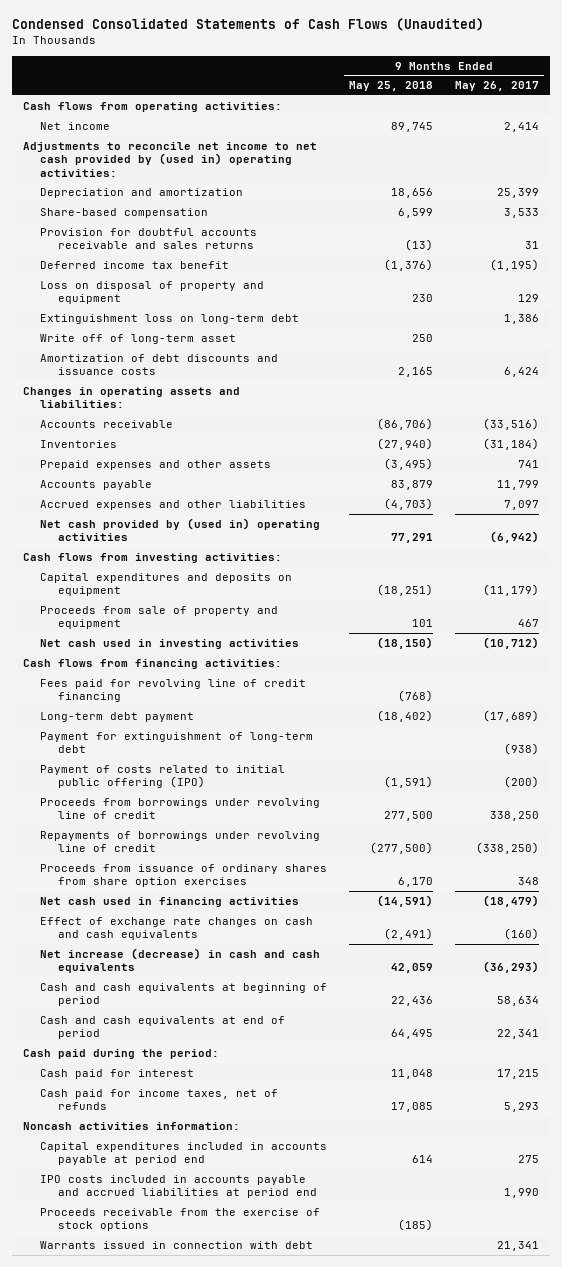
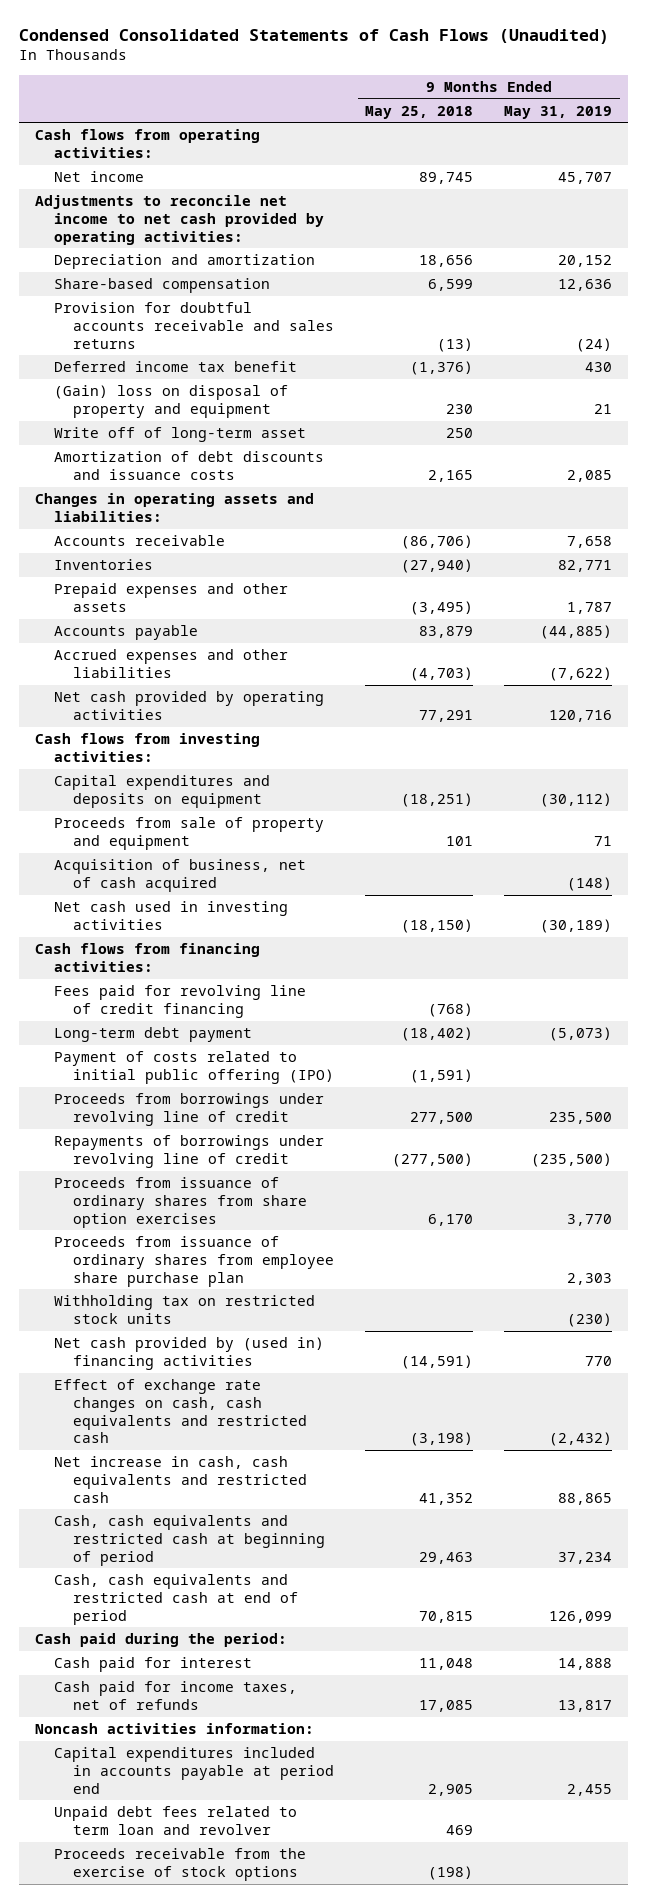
[454,81,539,92] May 26, 2017 -> none
none -> [504,105,613,119] May 31, 2019
[22,141,317,177] Adjustments to reconcile net income to net cash provided by (used in) operating activities: -> [34,195,324,245] Adjustments to reconcile net income to net cash provided by operating activities:
[40,313,300,324] Extinguishment loss on long-term debt -> none
[40,280,265,305] Loss on disposal of property and equipment -> [53,385,288,418] (Gain) loss on disposal of property and equipment
[40,517,321,542] Net cash provided by (used in) operating activities -> [53,691,324,720] Net cash provided by operating activities
none -> [53,859,306,892] Acquisition of business, net of cash acquired
[40,731,314,754] Payment for extinguishment of long-term debt -> none
none -> [53,1236,335,1287] Proceeds from issuance of ordinary shares from employee share purchase plan
none -> [53,1295,315,1324] Withholding tax on restricted stock units
[40,896,300,907] Net cash used in financing activities -> [53,1337,324,1370] Net cash provided by (used in) financing activities
[40,916,314,941] Effect of exchange rate changes on cash and cash equivalents -> [53,1379,308,1444] Effect of exchange rate changes on cash, cash equivalents and restricted cash
[384,928,434,941] (2,491) -> [410,1432,474,1447] (3,198)
[40,947,321,974] Net increase (decrease) in cash and cash equivalents -> [53,1456,308,1503] Net increase in cash, cash equivalents and restricted cash
[391,963,434,974] 42,059 -> [419,1492,474,1505] 41,352
[40,982,328,1007] Cash and cash equivalents at beginning of period -> [53,1515,326,1566] Cash, cash equivalents and restricted cash at beginning of period
[391,996,434,1007] 22,436 -> [419,1551,474,1564] 29,463
[40,1015,286,1040] Cash and cash equivalents at end of period -> [53,1574,299,1625] Cash, cash equivalents and restricted cash at end of period
[391,1029,434,1040] 64,495 -> [419,1610,474,1623] 70,815
[40,1174,317,1199] IPO costs included in accounts payable and accrued liabilities at period end -> none
[40,1240,314,1249] Warrants issued in connection with debt -> none
[412,1155,434,1164] 614 -> [428,1783,474,1796] 2,905
none -> [53,1806,297,1835] Unpaid debt fees related to term loan and revolver
[398,1219,434,1232] (185) -> [428,1865,474,1880] (198)

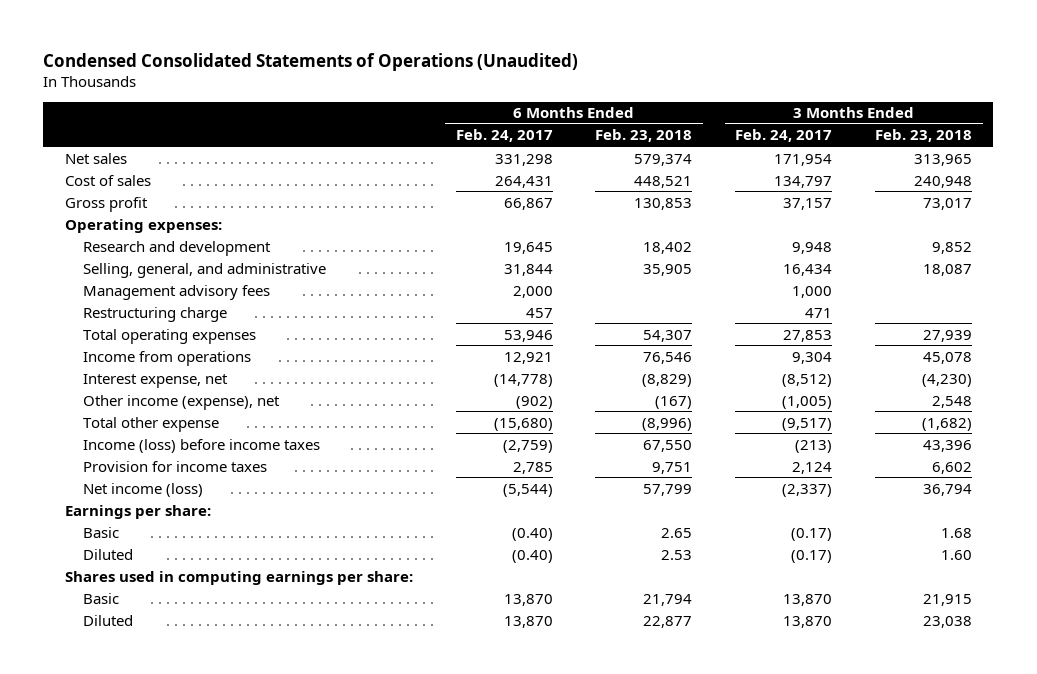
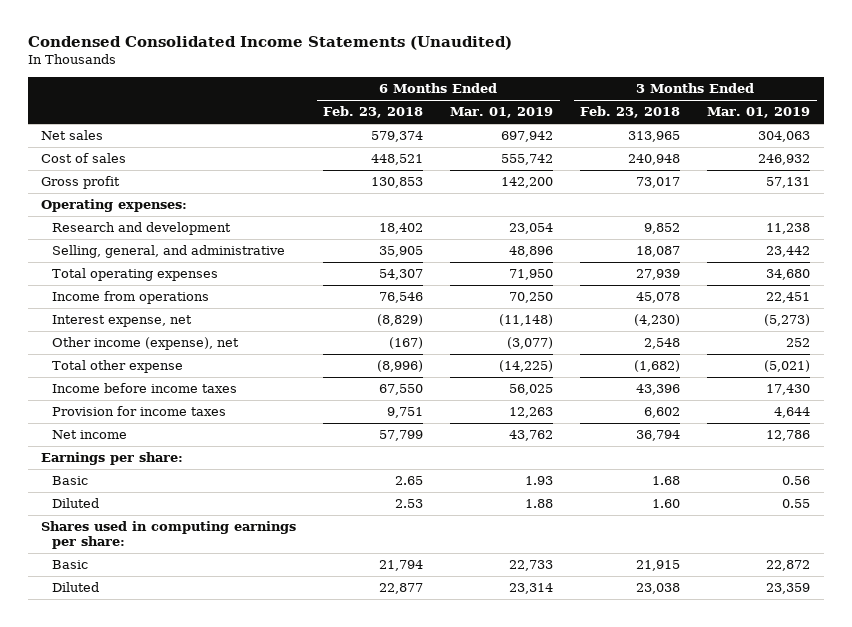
[43,52,579,71] Condensed Consolidated Statements of Operations (Unaudited) -> [27,36,512,51] Condensed Consolidated Income Statements (Unaudited)
[455,129,553,143] Feb. 24, 2017 -> none
[735,129,833,143] Feb. 24, 2017 -> none
none -> [450,107,554,119] Mar. 01, 2019
none -> [707,107,811,119] Mar. 01, 2019
[82,284,270,300] Management advisory fees -> none
[82,306,227,322] Restructuring charge -> none
[82,438,320,453] Income (loss) before income taxes -> [52,383,238,394] Income before income taxes
[82,482,203,497] Net income (loss) -> [52,430,128,440] Net income

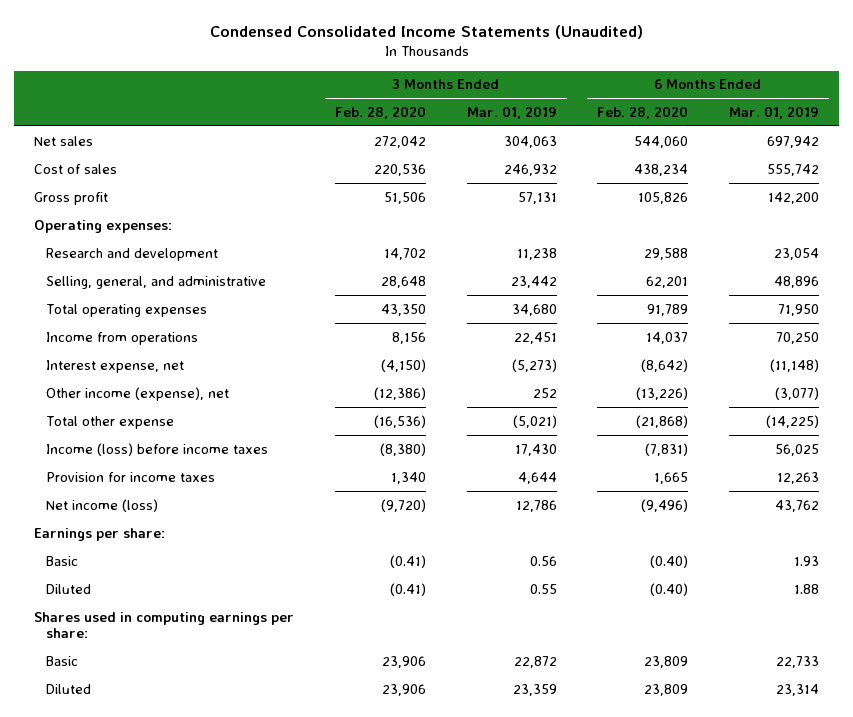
[323,106,424,119] Feb. 23, 2018 -> none
[580,106,681,119] Feb. 23, 2018 -> none
none -> [334,106,426,120] Feb. 28, 2020
none -> [597,106,689,120] Feb. 28, 2020
[52,383,238,394] Income before income taxes -> [46,442,269,456] Income (loss) before income taxes
[52,430,128,440] Net income -> [46,498,159,512] Net income (loss)

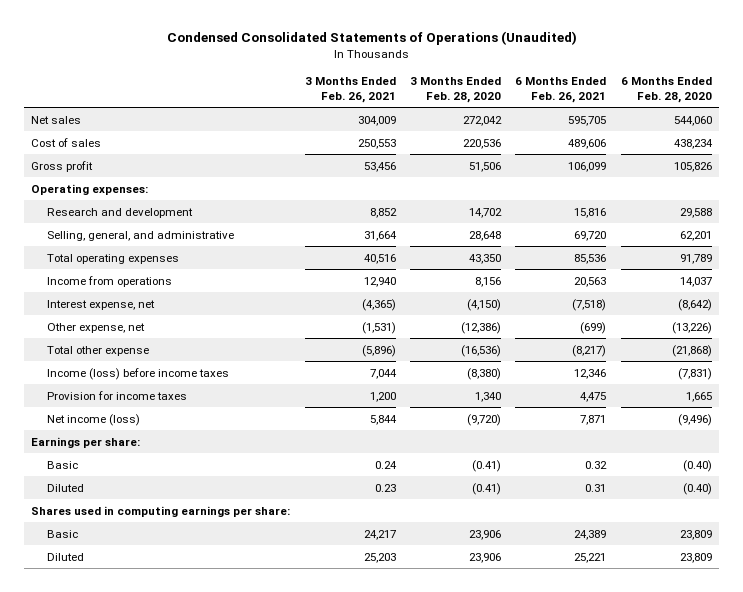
[209,24,643,39] Condensed Consolidated Income Statements (Unaudited) -> [166,31,577,46] Condensed Consolidated Statements of Operations (Unaudited)
[466,106,557,120] Mar. 01, 2019 -> none
[728,106,819,120] Mar. 01, 2019 -> none
none -> [304,77,396,103] 3 Months Ended Feb. 26, 2021
none -> [515,77,607,103] 6 Months Ended Feb. 26, 2021
[46,386,230,401] Other income (expense), net -> [46,322,145,333] Other expense, net

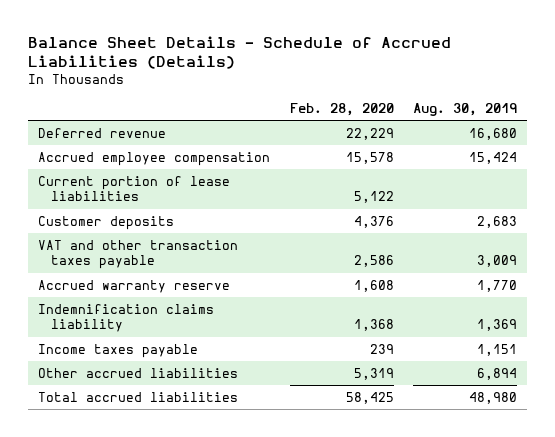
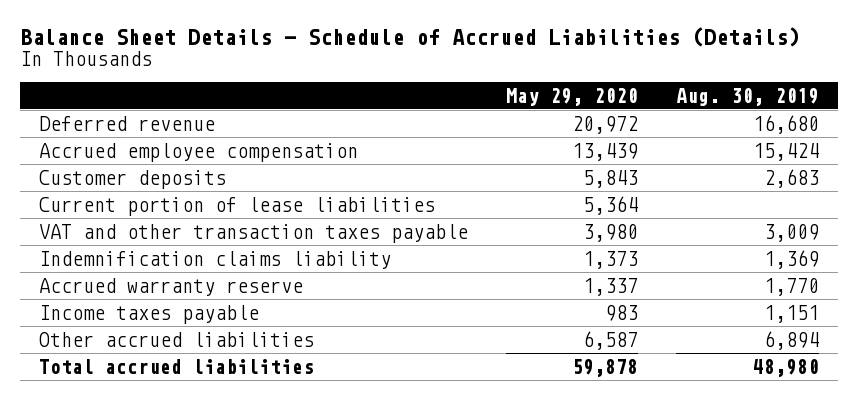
[289,102,394,116] Feb. 28, 2020 -> none
none -> [505,87,638,106] May 29, 2020
[38,175,231,202] Current portion of lease liabilities -> [38,196,435,216] Current portion of lease liabilities
[38,279,231,293] Accrued warranty reserve -> [38,277,303,296] Accrued warranty reserve

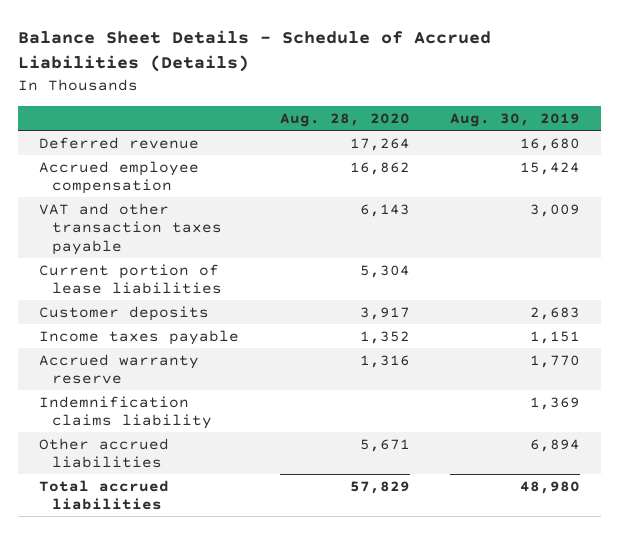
[505,87,638,106] May 29, 2020 -> none
none -> [279,112,410,127] Aug. 28, 2020
[38,196,435,216] Current portion of lease liabilities -> [38,263,223,295] Current portion of lease liabilities
[38,169,226,189] Customer deposits -> [38,305,209,321] Customer deposits
[38,277,303,296] Accrued warranty reserve -> [38,353,199,385] Accrued warranty reserve
[38,250,391,269] Indemnification claims liability -> [38,395,213,430] Indemnification claims liability

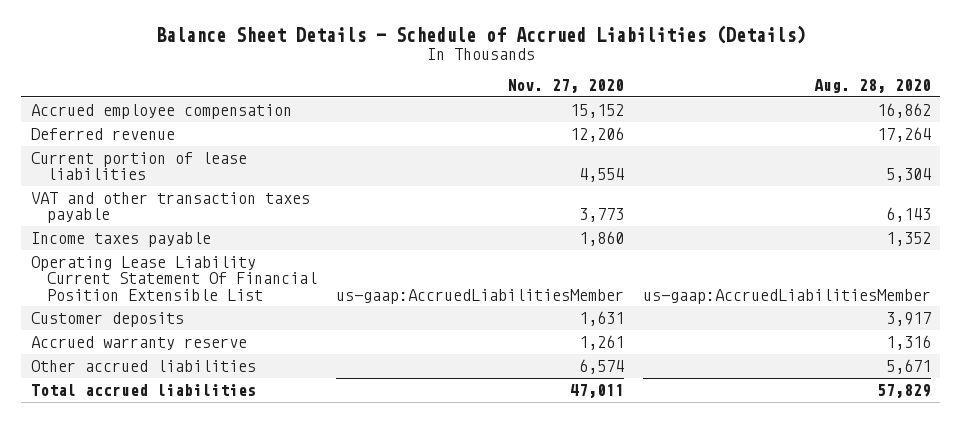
[450,112,581,127] Aug. 30, 2019 -> none
none -> [507,79,625,94] Nov. 27, 2020
[38,136,199,149] Deferred revenue -> [30,127,175,140] Deferred revenue
[38,202,223,255] VAT and other transaction taxes payable -> [30,191,310,224] VAT and other transaction taxes payable
none -> [30,255,318,301] Operating Lease Liability Current Statement Of Financial Position Extensible List
[38,305,209,321] Customer deposits -> [30,311,184,327] Customer deposits
[38,395,213,430] Indemnification claims liability -> none

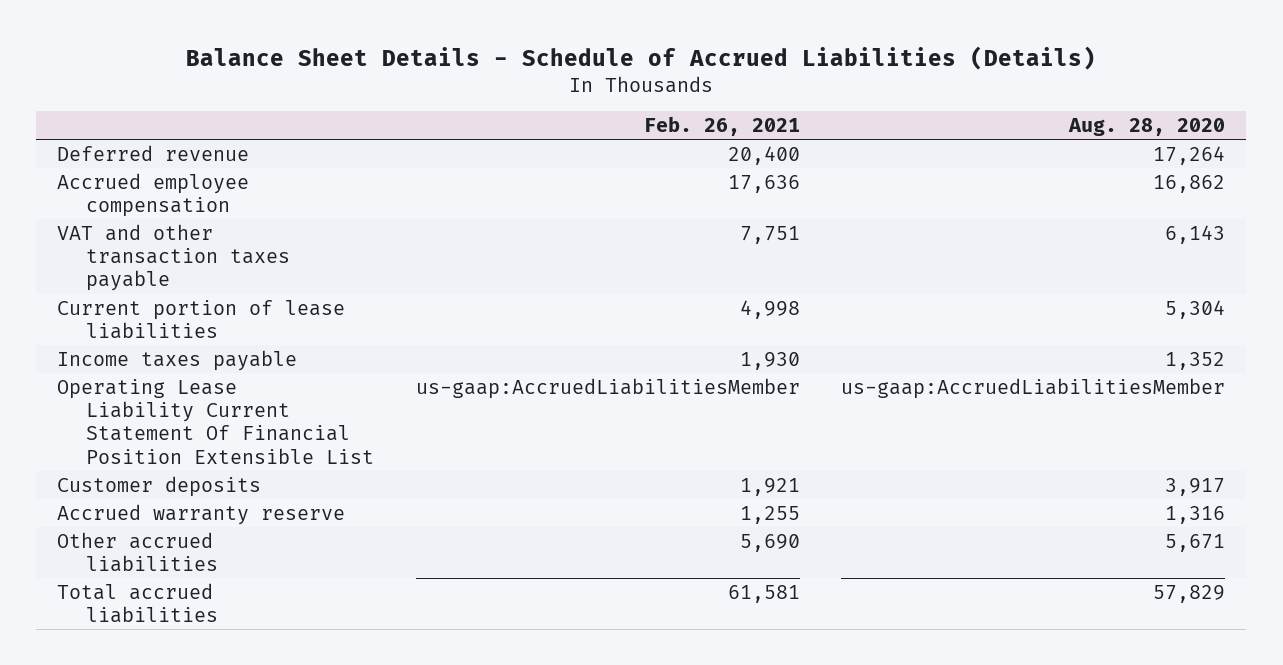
[507,79,625,94] Nov. 27, 2020 -> none
none -> [643,116,800,137] Feb. 26, 2021
[30,103,292,119] Accrued employee compensation -> [57,172,250,218] Accrued employee compensation
[30,151,247,181] Current portion of lease liabilities -> [57,299,346,340] Current portion of lease liabilities

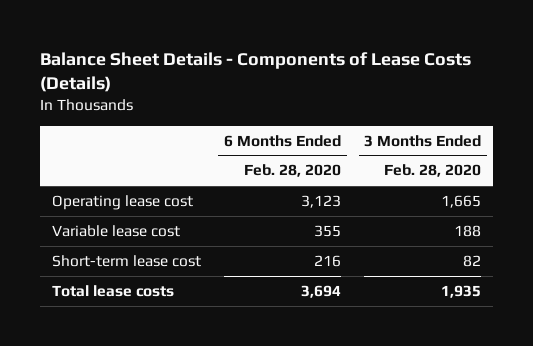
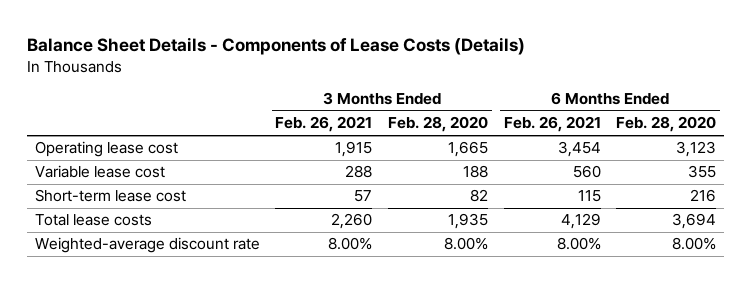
none -> [275,116,373,133] Feb. 26, 2021
none -> [503,116,601,133] Feb. 26, 2021
none -> [34,237,260,254] Weighted-average discount rate

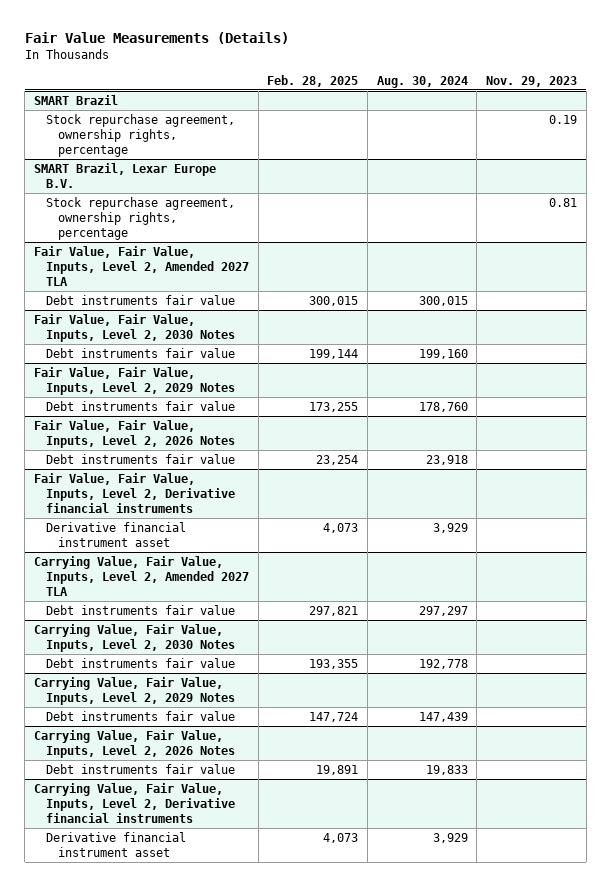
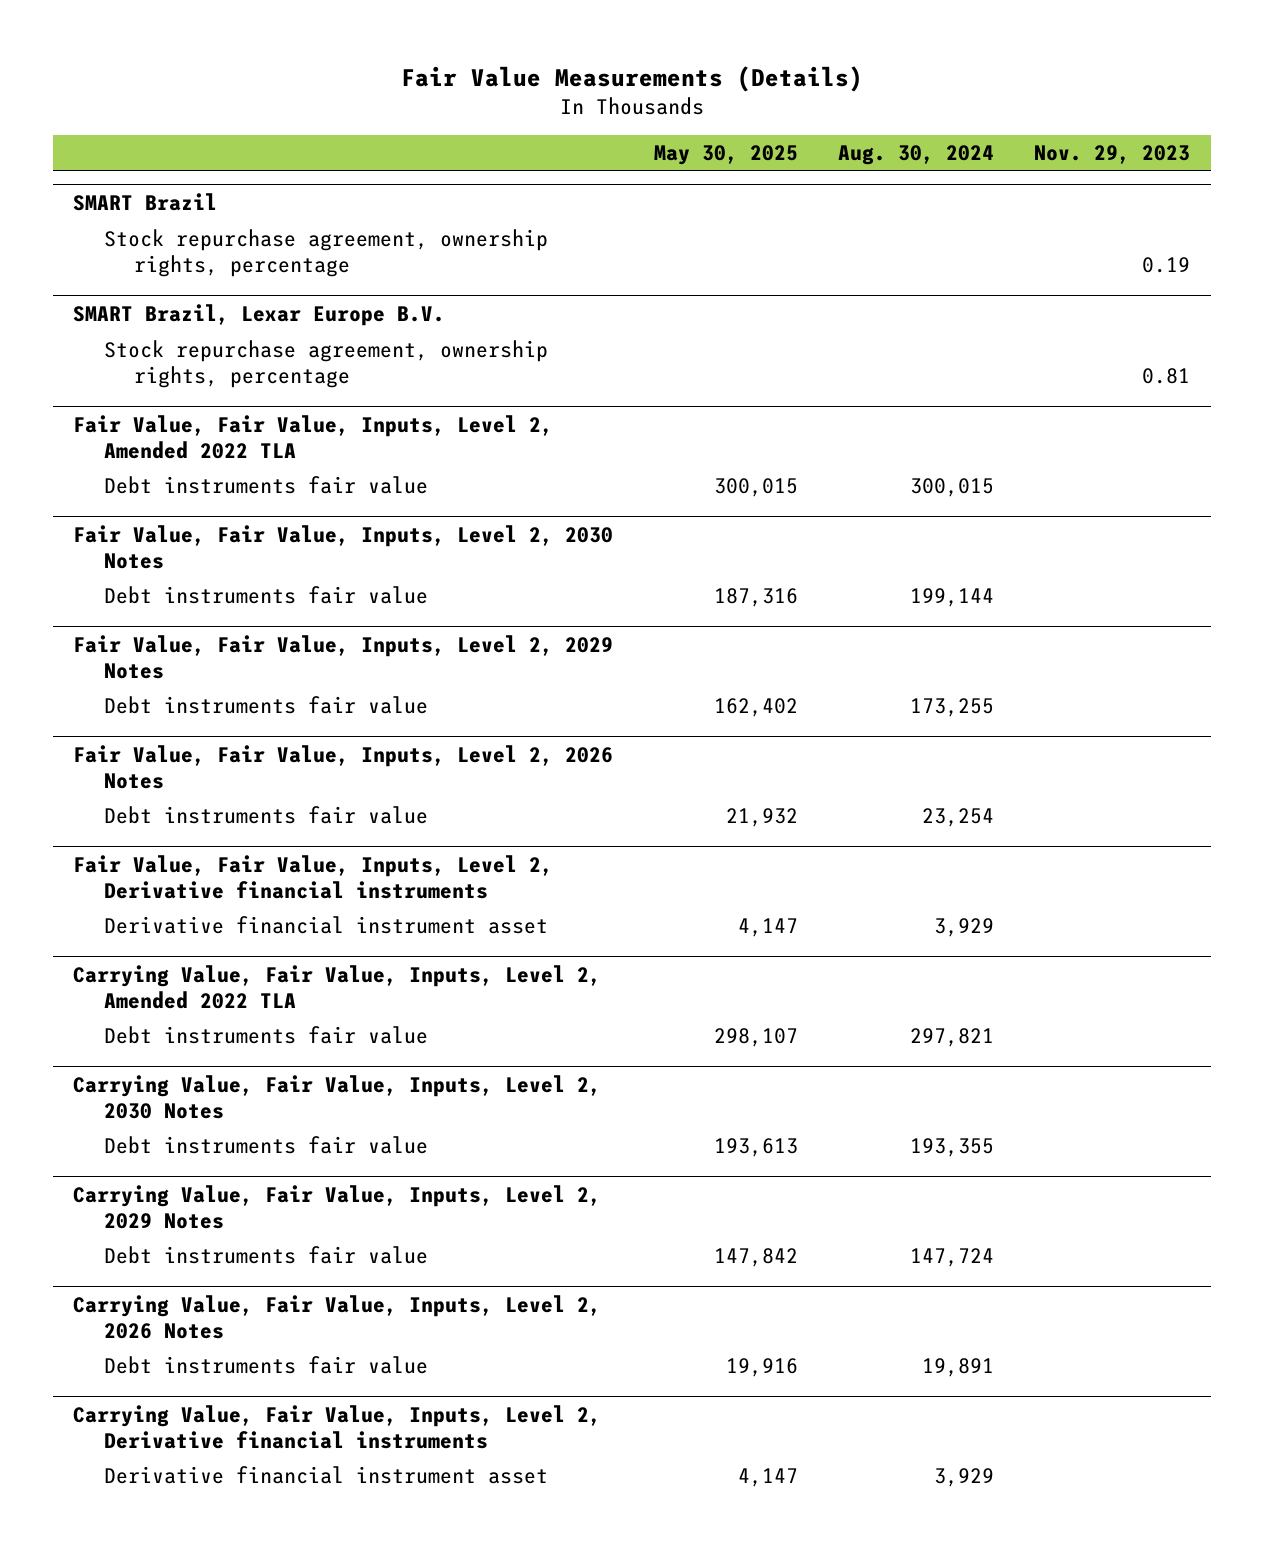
[267,74,359,87] Feb. 28, 2025 -> none
none -> [653,145,798,166] May 30, 2025
[33,245,249,287] Fair Value, Fair Value, Inputs, Level 2, Amended 2027 TLA -> [73,415,554,459] Fair Value, Fair Value, Inputs, Level 2, Amended 2022 TLA
[418,348,468,359] 199,160 -> [910,588,995,608] 199,144
[418,401,468,412] 178,760 -> [910,698,995,718] 173,255
[425,454,468,465] 23,918 -> [922,808,995,828] 23,254
[33,555,249,597] Carrying Value, Fair Value, Inputs, Level 2, Amended 2027 TLA -> [73,965,602,1009] Carrying Value, Fair Value, Inputs, Level 2, Amended 2022 TLA
[418,605,468,616] 297,297 -> [910,1028,995,1048] 297,821
[418,658,468,669] 192,778 -> [910,1138,995,1158] 193,355
[418,711,468,722] 147,439 -> [910,1248,995,1268] 147,724
[425,764,468,775] 19,833 -> [922,1358,995,1378] 19,891

